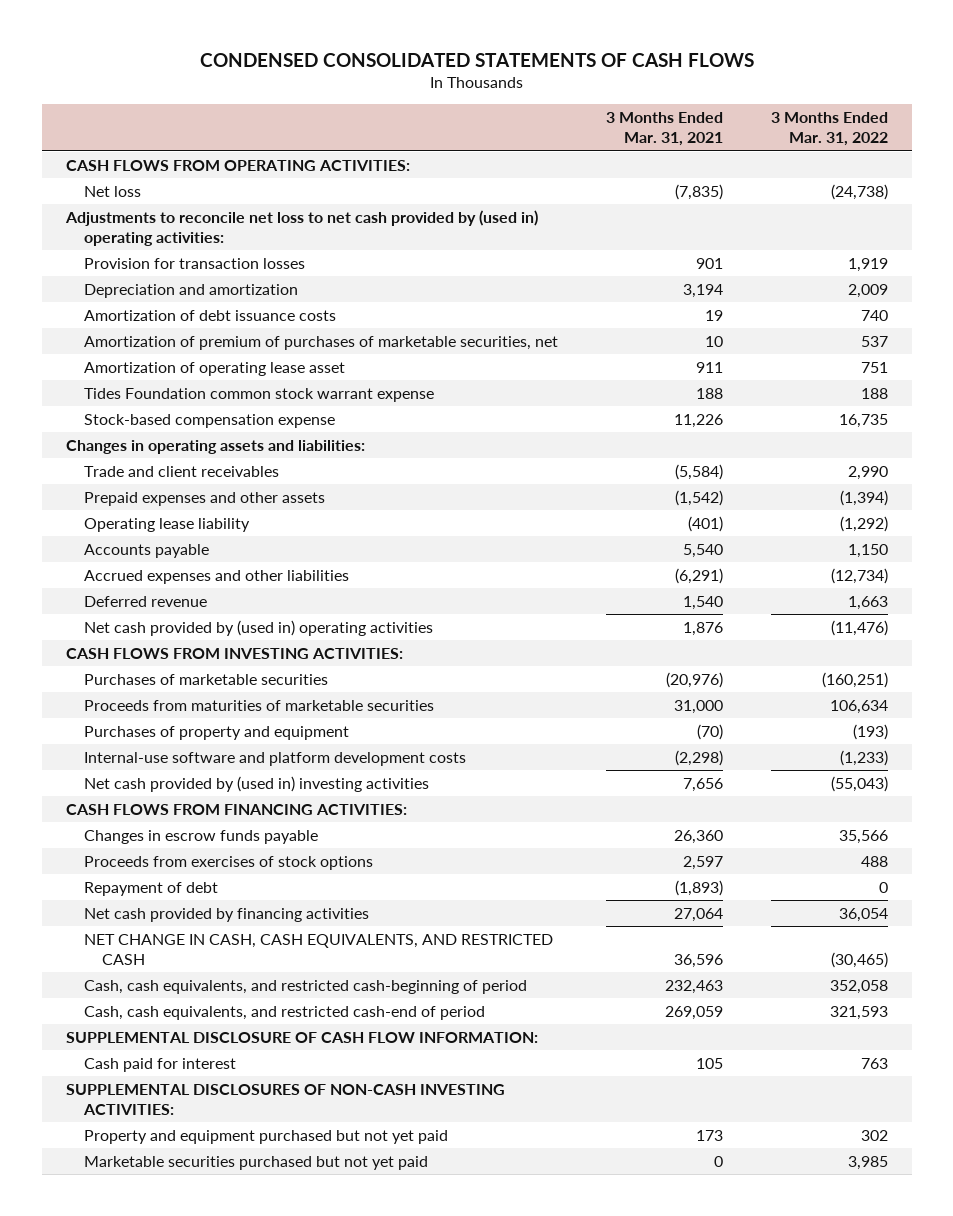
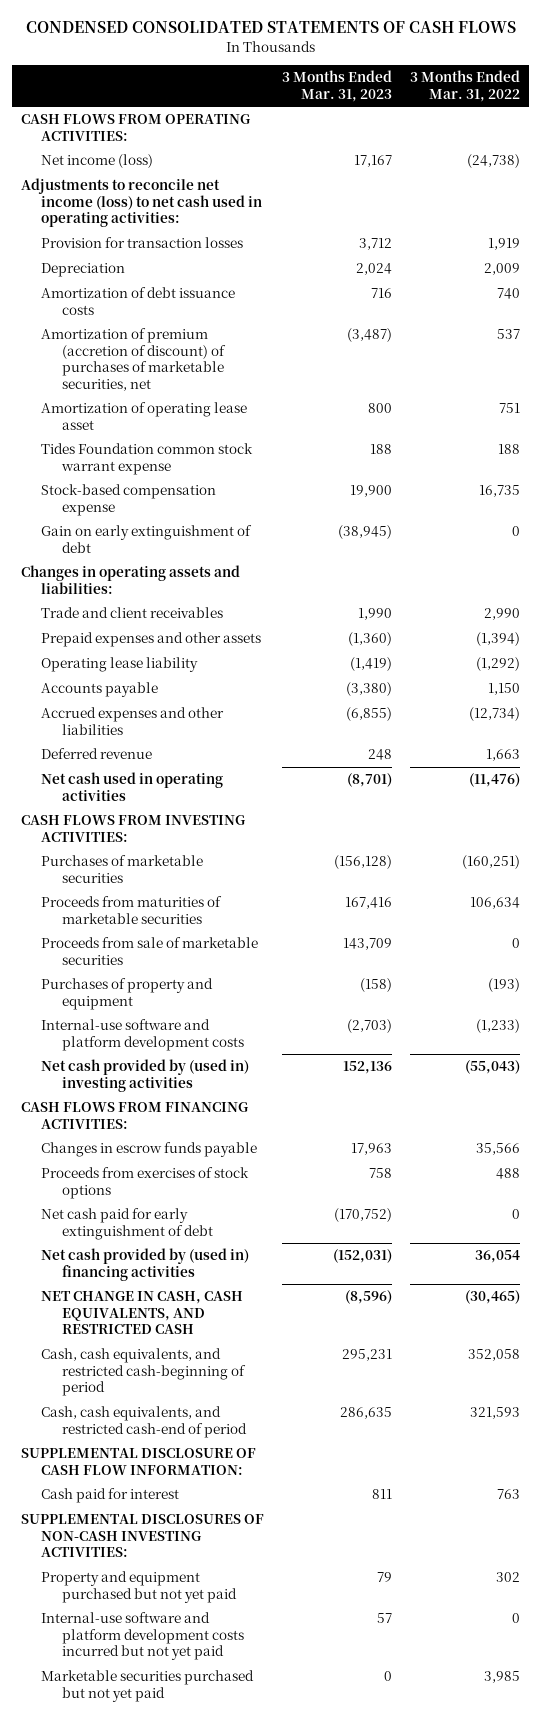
[605,112,723,147] 3 Months Ended Mar. 31, 2021 -> none
none -> [282,70,393,102] 3 Months Ended Mar. 31, 2023
[83,185,141,197] Net loss -> [41,154,154,169] Net income (loss)
[64,209,538,246] Adjustments to reconcile net loss to net cash provided by (used in) operating activities: -> [21,178,263,228] Adjustments to reconcile net income (loss) to net cash used in operating activities:
[83,283,298,298] Depreciation and amortization -> [41,263,126,278] Depreciation
[83,335,558,350] Amortization of premium of purchases of marketable securities, net -> [41,328,226,391] Amortization of premium (accretion of discount) of purchases of marketable securities, net
none -> [41,525,253,553] Gain on early extinguishment of debt
[83,619,433,636] Net cash provided by (used in) operating activities -> [41,772,224,801] Net cash used in operating activities
none -> [41,937,259,965] Proceeds from sale of marketable securities
[83,881,218,896] Repayment of debt -> none
none -> [41,1208,213,1240] Net cash paid for early extinguishment of debt
[83,907,369,922] Net cash provided by financing activities -> [41,1248,250,1281] Net cash provided by (used in) financing activities
none -> [41,1612,244,1661] Internal-use software and platform development costs incurred but not yet paid

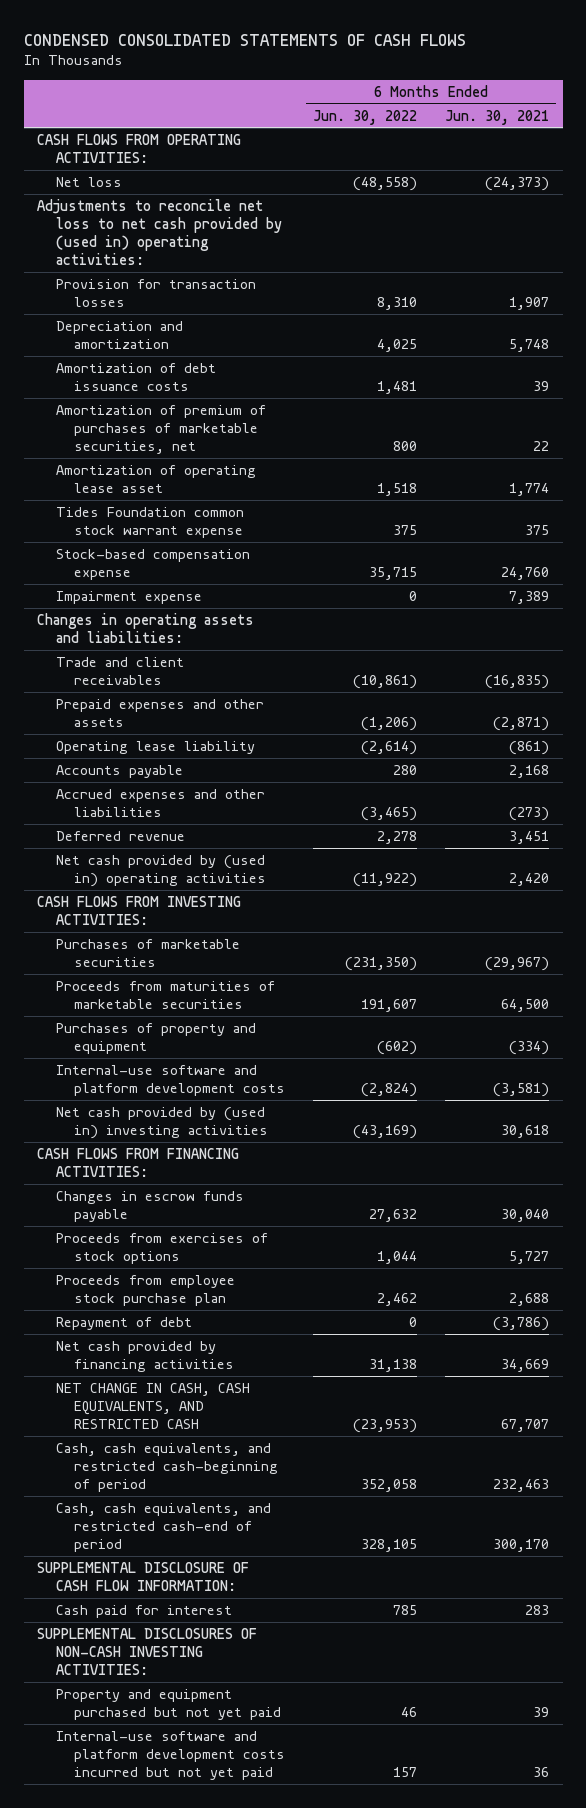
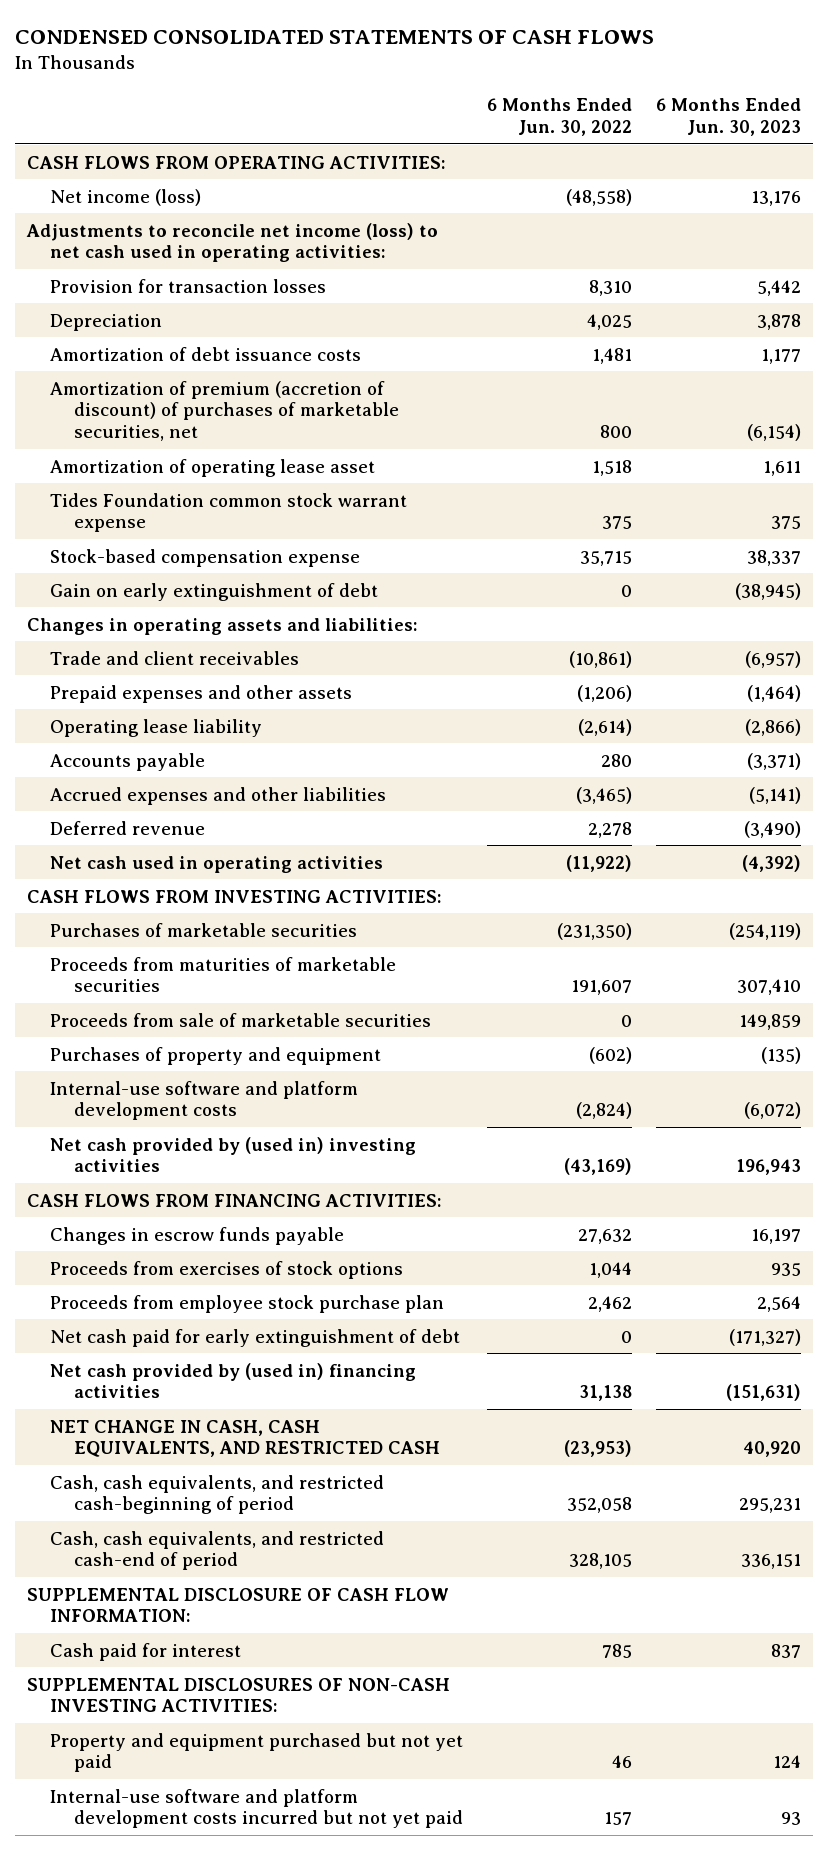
[444,109,549,125] Jun. 30, 2021 -> none
none -> [656,98,802,137] 6 Months Ended Jun. 30, 2023
[55,176,122,187] Net loss -> [50,188,202,206] Net income (loss)
[37,198,282,266] Adjustments to reconcile net loss to net cash provided by (used in) operating activities: -> [26,222,439,263] Adjustments to reconcile net income (loss) to net cash used in operating activities:
[55,320,183,350] Depreciation and amortization -> [50,313,163,331] Depreciation
[55,404,266,455] Amortization of premium of purchases of marketable securities, net -> [50,380,399,442] Amortization of premium (accretion of discount) of purchases of marketable securities, net
[55,590,202,604] Impairment expense -> none
none -> [50,582,379,601] Gain on early extinguishment of debt
[55,854,267,888] Net cash provided by (used in) operating activities -> [50,855,384,873] Net cash used in operating activities
none -> [50,1012,432,1027] Proceeds from sale of marketable securities
[55,1316,192,1330] Repayment of debt -> none
none -> [50,1328,461,1347] Net cash paid for early extinguishment of debt
[55,1340,235,1373] Net cash provided by financing activities -> [50,1362,417,1399] Net cash provided by (used in) financing activities

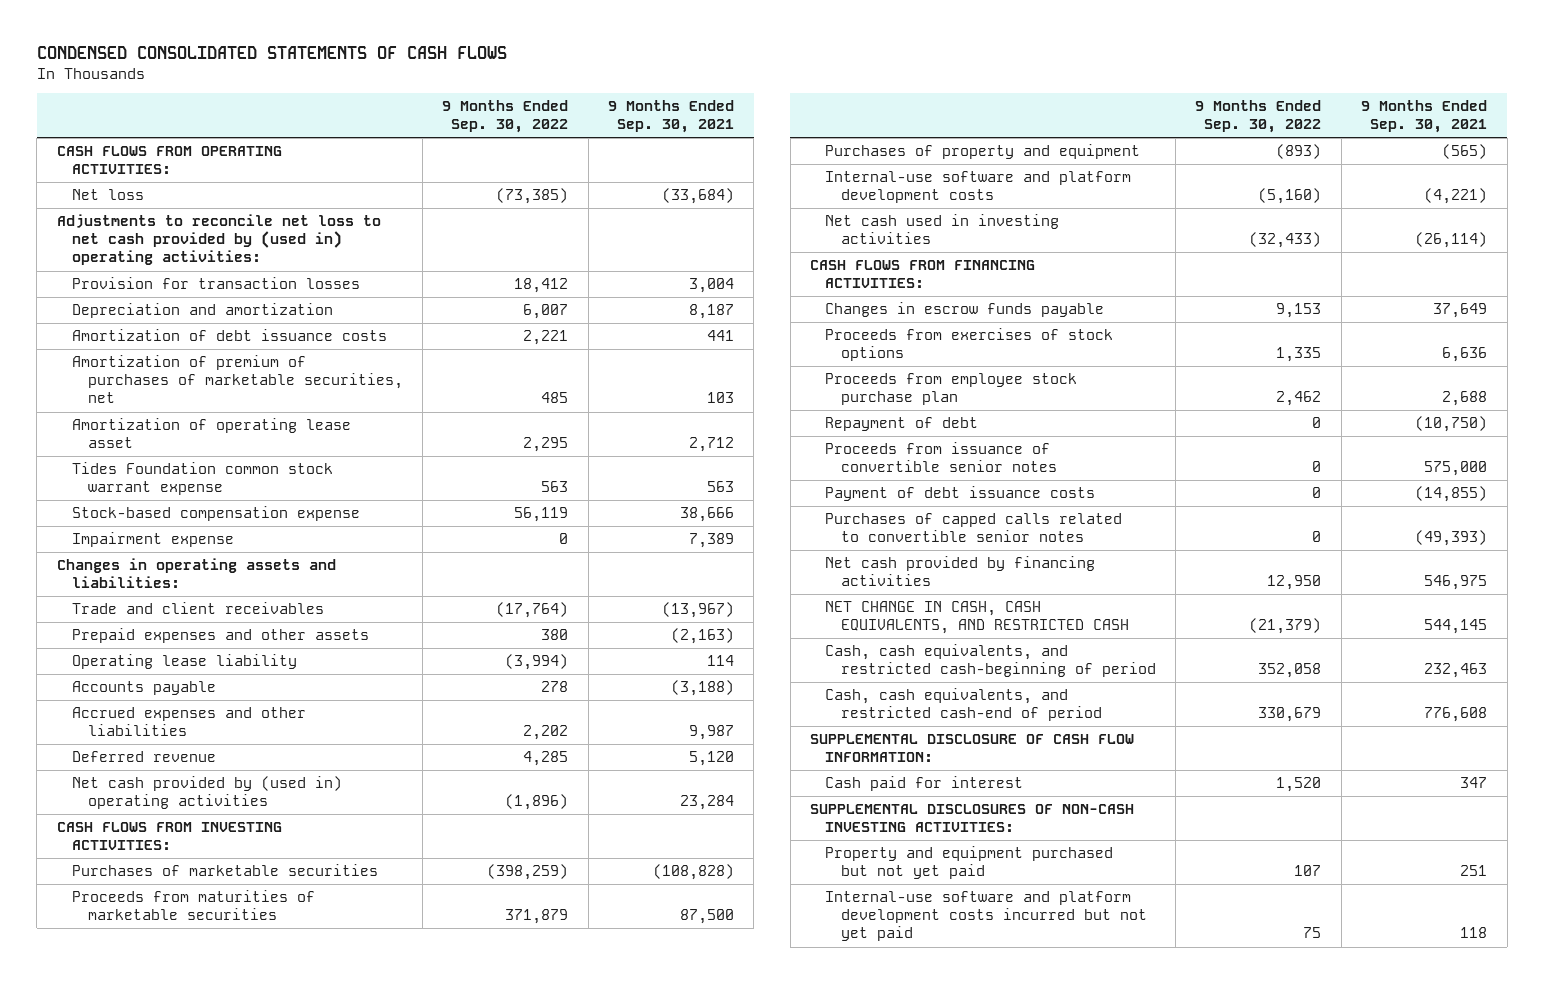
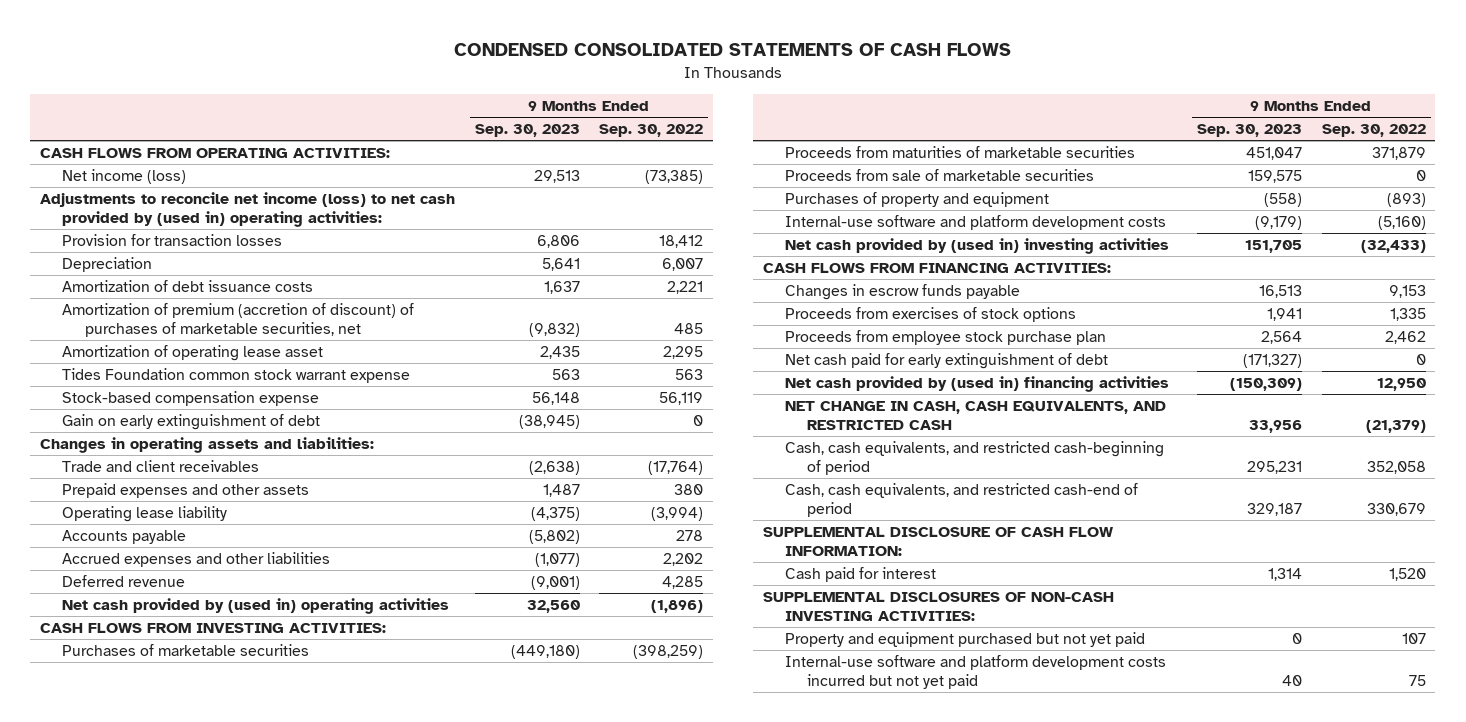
[608,100,735,134] 9 Months Ended Sep. 30, 2021 -> none
none -> [474,124,580,138] Sep. 30, 2023
[72,189,145,201] Net loss -> [62,169,187,185] Net income (loss)
[56,214,381,266] Adjustments to reconcile net loss to net cash provided by (used in) operating activities: -> [40,192,456,228] Adjustments to reconcile net income (loss) to net cash provided by (used in) operating activities:
[72,303,334,319] Depreciation and amortization -> [62,257,153,273] Depreciation
[72,355,403,404] Amortization of premium of purchases of marketable securities, net -> [62,303,415,338] Amortization of premium (accretion of discount) of purchases of marketable securities, net
[72,532,235,548] Impairment expense -> none
none -> [62,414,321,431] Gain on early extinguishment of debt
none -> [785,169,1095,182] Proceeds from sale of marketable securities
[825,214,1060,245] Net cash used in investing activities -> [785,238,1170,255] Net cash provided by (used in) investing activities
[825,417,979,432] Repayment of debt -> none
[825,442,1057,473] Proceeds from issuance of convertible senior notes -> none
[825,486,1096,502] Payment of debt issuance costs -> none
[825,513,1123,543] Purchases of capped calls related to convertible senior notes -> none
none -> [785,353,1109,370] Net cash paid for early extinguishment of debt
[825,556,1096,587] Net cash provided by financing activities -> [785,376,1170,393] Net cash provided by (used in) financing activities

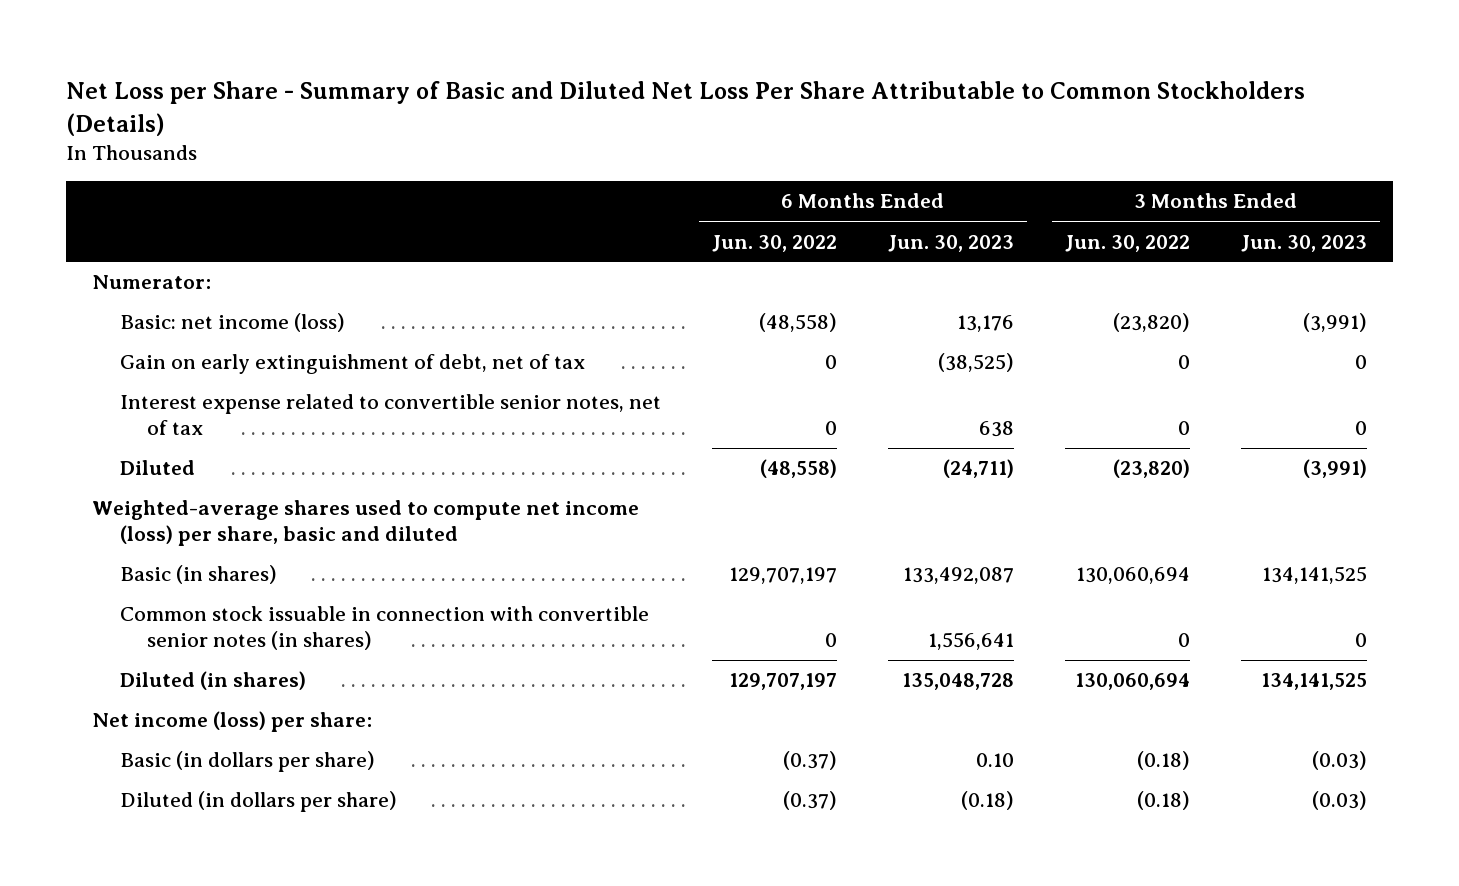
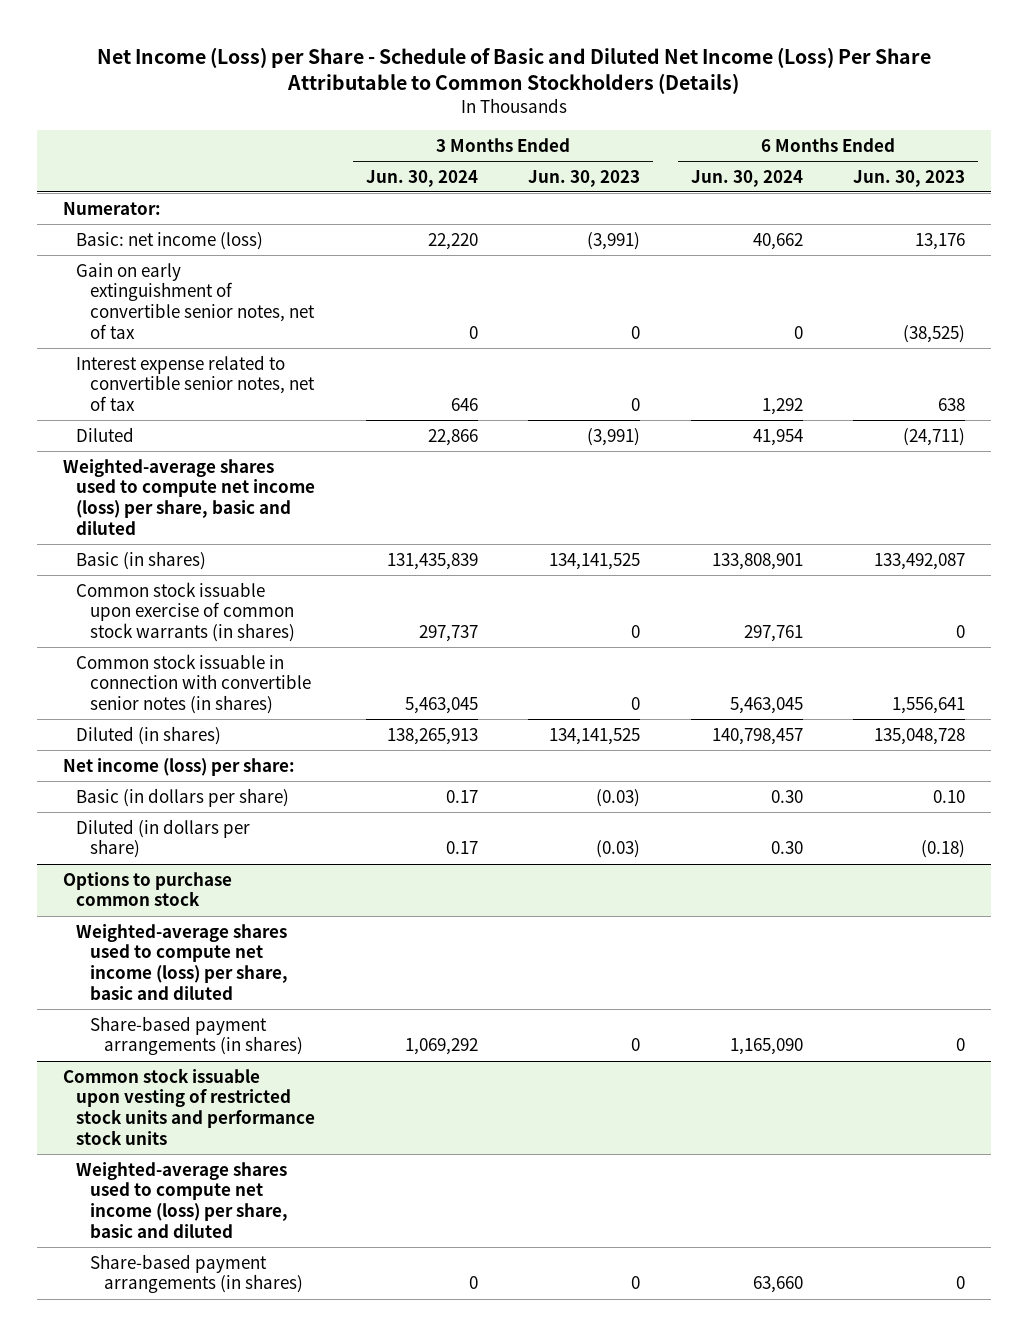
[66,81,1306,136] Net Loss per Share - Summary of Basic and Diluted Net Loss Per Share Attributable to Common Stockholders (Details) -> [97,46,932,95] Net Income (Loss) per Share - Schedule of Basic and Diluted Net Income (Loss) Per Share Attributable to Common Stockholders (Details)
[711,234,837,252] Jun. 30, 2022 -> none
[1065,234,1191,252] Jun. 30, 2022 -> none
none -> [365,169,478,187] Jun. 30, 2024
none -> [690,169,803,187] Jun. 30, 2024
[119,354,585,375] Gain on early extinguishment of debt, net of tax -> [76,262,316,340] Gain on early extinguishment of convertible senior notes, net of tax
none -> [76,581,296,643] Common stock issuable upon exercise of common stock warrants (in shares)
none -> [62,871,232,907] Options to purchase common stock
none -> [76,923,289,1001] Weighted-average shares used to compute net income (loss) per share, basic and diluted
none -> [90,1015,303,1056] Share-based payment arrangements (in shares)
none -> [62,1067,316,1146] Common stock issuable upon vesting of restricted stock units and performance stock units
none -> [76,1161,289,1239] Weighted-average shares used to compute net income (loss) per share, basic and diluted
none -> [90,1253,303,1294] Share-based payment arrangements (in shares)

